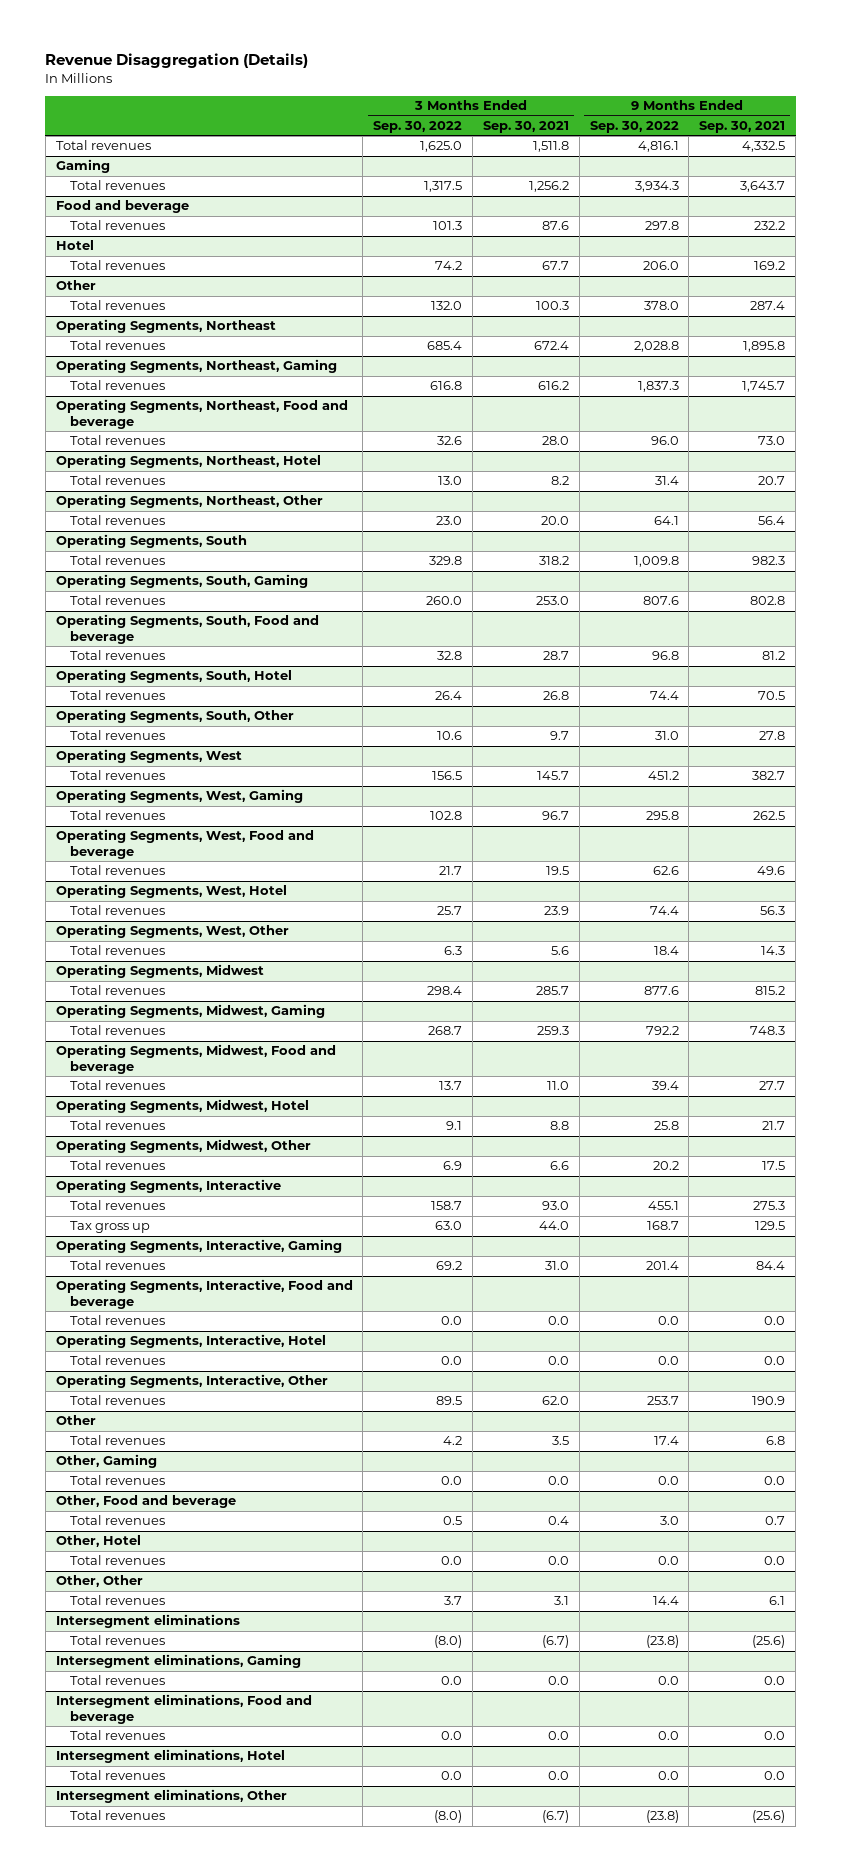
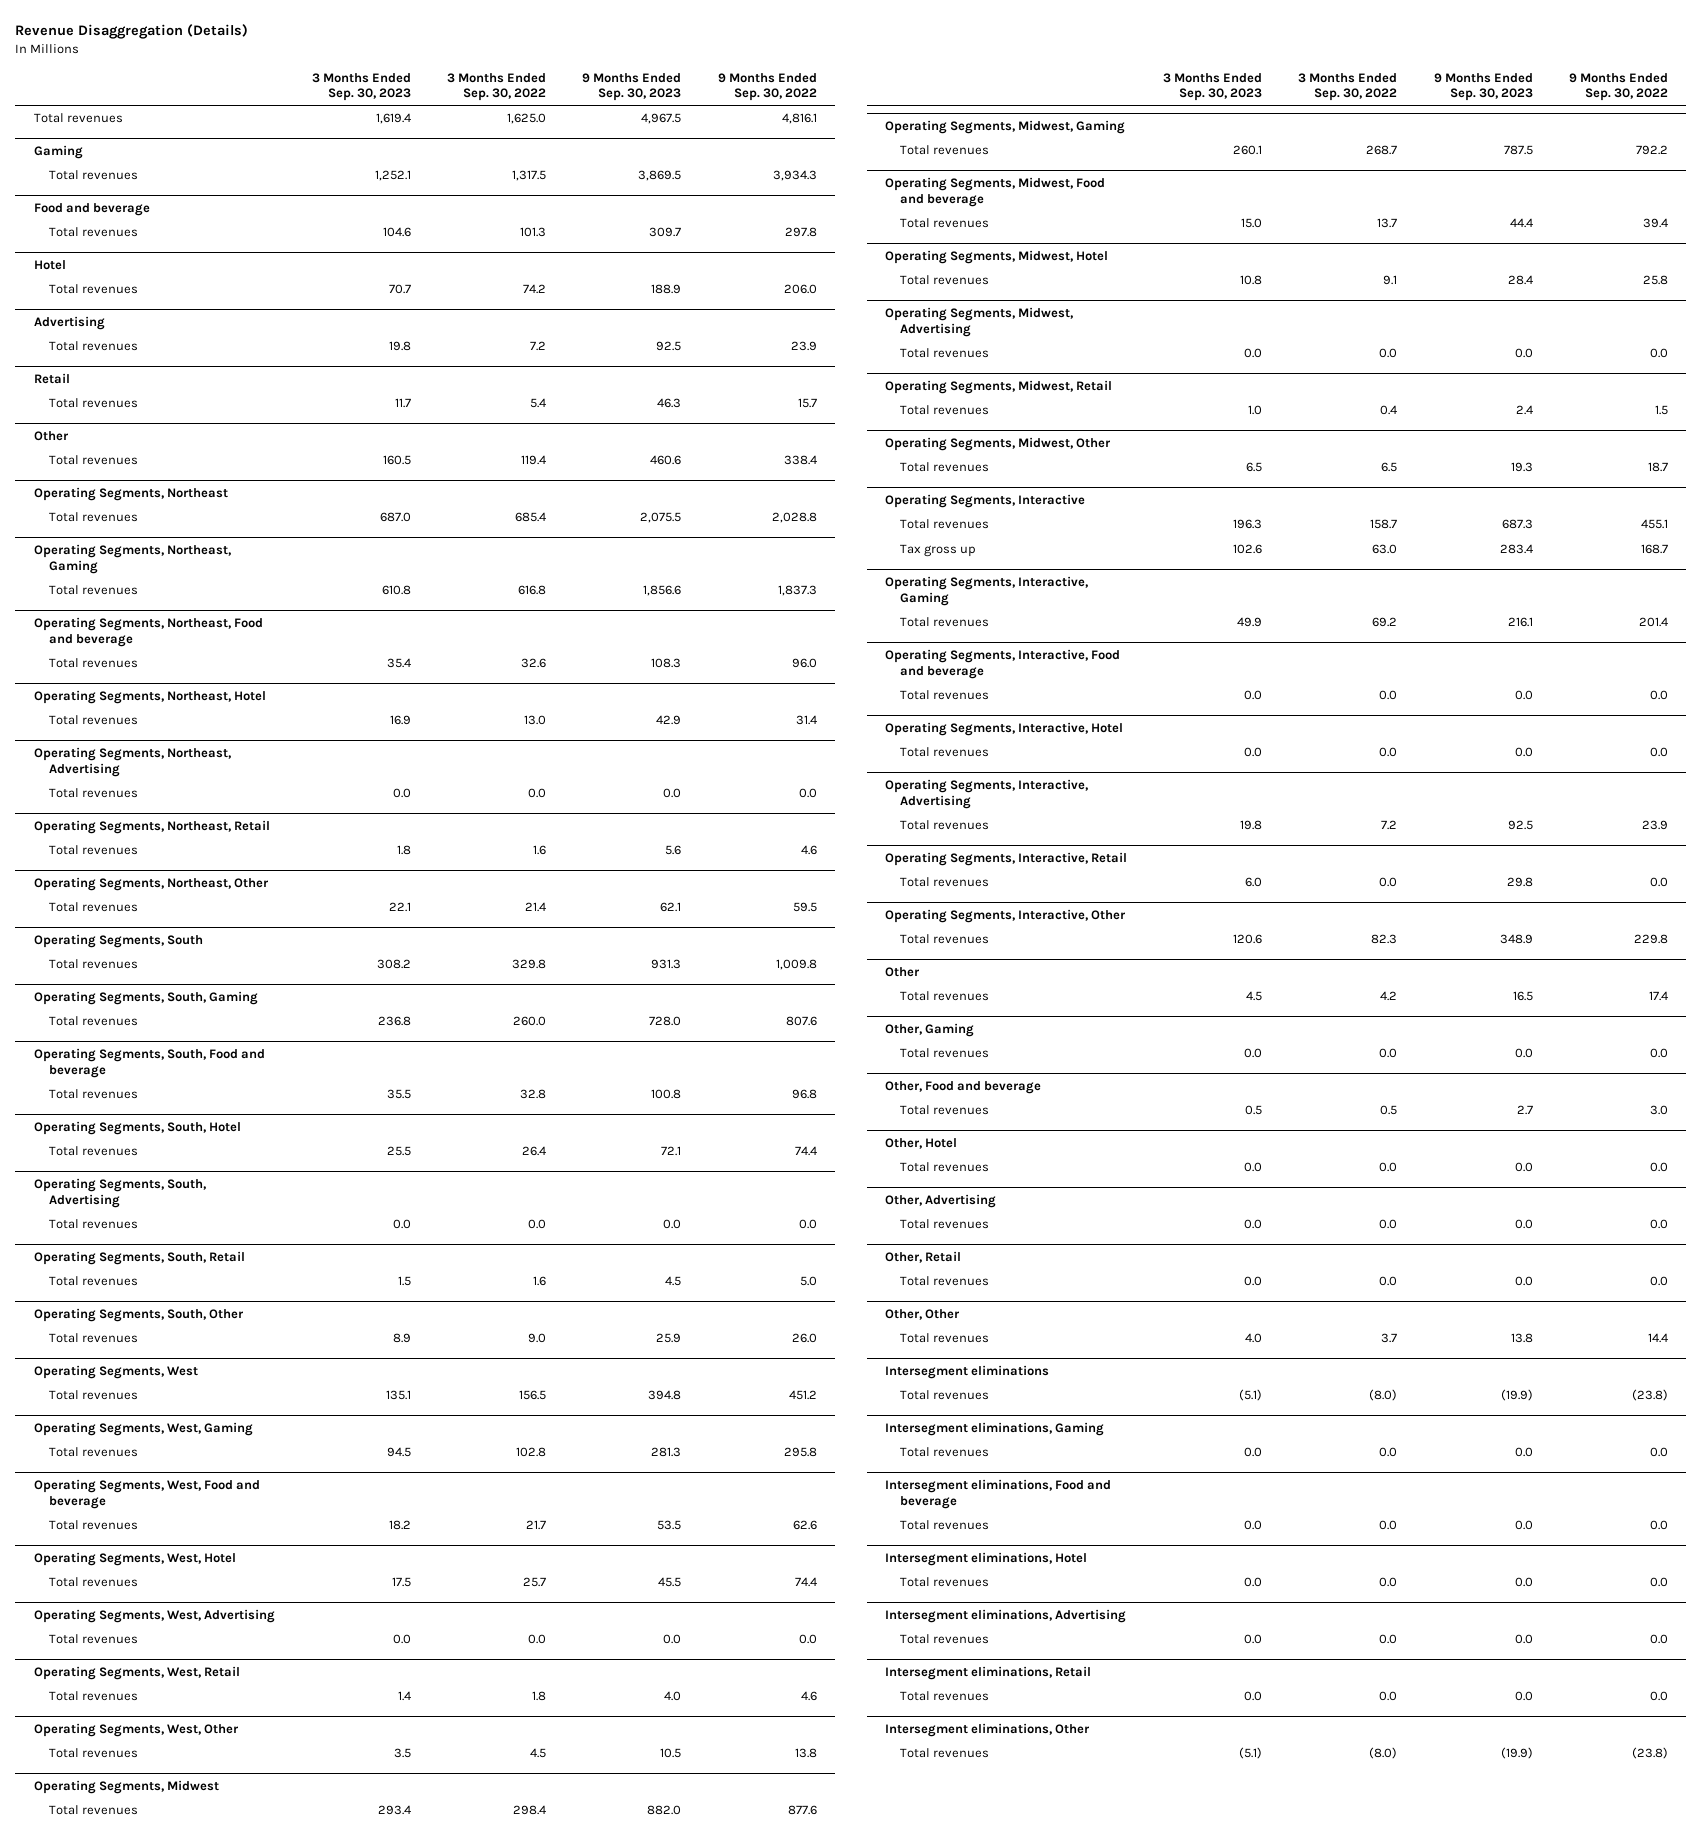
[482,120,569,133] Sep. 30, 2021 -> none
[699,120,786,133] Sep. 30, 2021 -> none
none -> [311,72,411,102] 3 Months Ended Sep. 30, 2023
none -> [582,72,682,102] 9 Months Ended Sep. 30, 2023
none -> [33,316,105,331] Advertising
none -> [48,341,138,352] Total revenues
none -> [33,373,70,385] Retail
none -> [48,398,138,409] Total revenues
[431,301,463,311] 132.0 -> [521,455,547,466] 119.4
[643,301,679,311] 378.0 -> [783,455,817,466] 338.4
none -> [33,747,231,777] Operating Segments, Northeast, Advertising
none -> [48,788,138,799] Total revenues
none -> [33,820,270,835] Operating Segments, Northeast, Retail
none -> [48,845,138,856] Total revenues
[436,516,463,526] 23.0 -> [525,902,547,913] 21.4
[653,516,679,526] 64.1 -> [792,902,817,913] 59.5
none -> [33,1178,206,1208] Operating Segments, South, Advertising
none -> [48,1219,138,1230] Total revenues
none -> [33,1251,245,1266] Operating Segments, South, Retail
none -> [48,1276,138,1287] Total revenues
[437,731,463,741] 10.6 -> [528,1333,547,1344] 9.0
[654,731,679,741] 31.0 -> [791,1333,817,1344] 26.0
none -> [33,1609,275,1624] Operating Segments, West, Advertising
none -> [48,1634,138,1645] Total revenues
none -> [33,1666,240,1681] Operating Segments, West, Retail
none -> [48,1691,138,1702] Total revenues
[444,946,463,956] 6.3 -> [530,1748,547,1759] 4.5
[653,946,679,956] 18.4 -> [794,1748,817,1759] 13.8
none -> [884,307,1073,337] Operating Segments, Midwest, Advertising
none -> [900,348,990,359] Total revenues
none -> [884,380,1112,395] Operating Segments, Midwest, Retail
none -> [900,405,990,416] Total revenues
[443,1161,463,1171] 6.9 -> [1381,462,1398,473] 6.5
[652,1161,679,1171] 20.2 -> [1647,462,1668,473] 18.7
none -> [884,779,1088,809] Operating Segments, Interactive, Advertising
none -> [900,820,990,831] Total revenues
none -> [884,852,1127,867] Operating Segments, Interactive, Retail
none -> [900,877,990,888] Total revenues
[436,1396,463,1406] 89.5 -> [1371,934,1398,945] 82.3
[646,1396,679,1406] 253.7 -> [1633,934,1668,945] 229.8
none -> [884,1194,996,1209] Other, Advertising
none -> [900,1219,990,1230] Total revenues
none -> [884,1251,961,1264] Other, Retail
none -> [900,1276,990,1287] Total revenues
none -> [884,1609,1126,1624] Intersegment eliminations, Advertising
none -> [900,1634,990,1645] Total revenues
none -> [884,1666,1091,1681] Intersegment eliminations, Retail
none -> [900,1691,990,1702] Total revenues

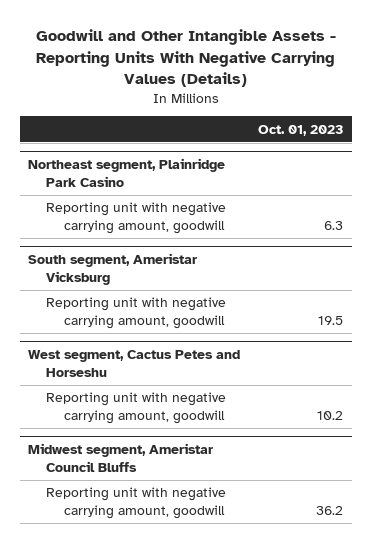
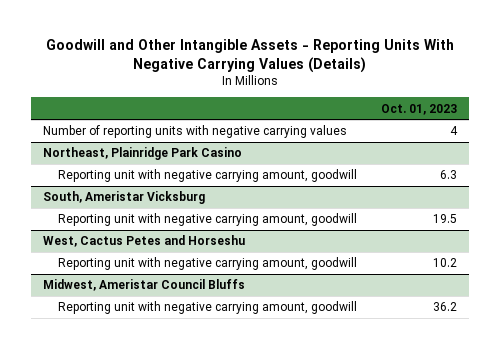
none -> [43,125,348,139] Number of reporting units with negative carrying values
[28,158,226,188] Northeast segment, Plainridge Park Casino -> [43,147,243,161] Northeast, Plainridge Park Casino
[28,253,198,286] South segment, Ameristar Vicksburg -> [43,191,206,205] South, Ameristar Vicksburg
[28,350,241,378] West segment, Cactus Petes and Horseshu -> [43,235,246,248] West, Cactus Petes and Horseshu
[28,443,214,473] Midwest segment, Ameristar Council Bluffs -> [43,279,246,292] Midwest, Ameristar Council Bluffs

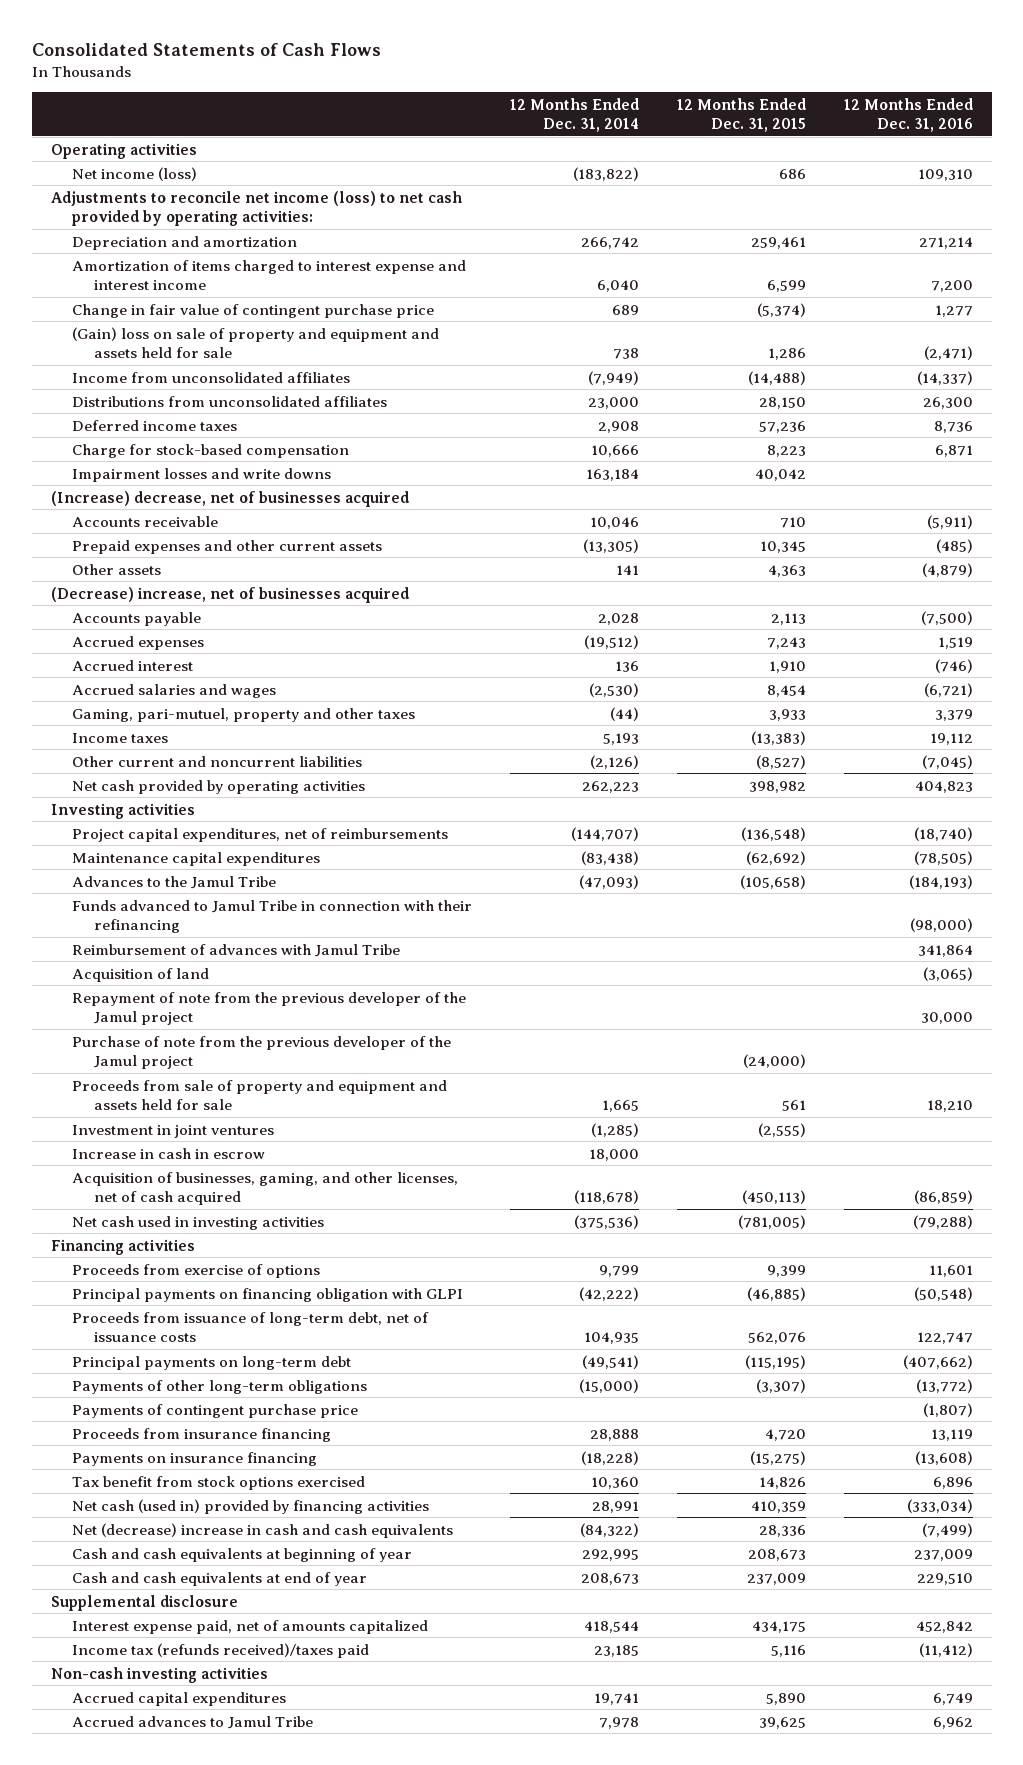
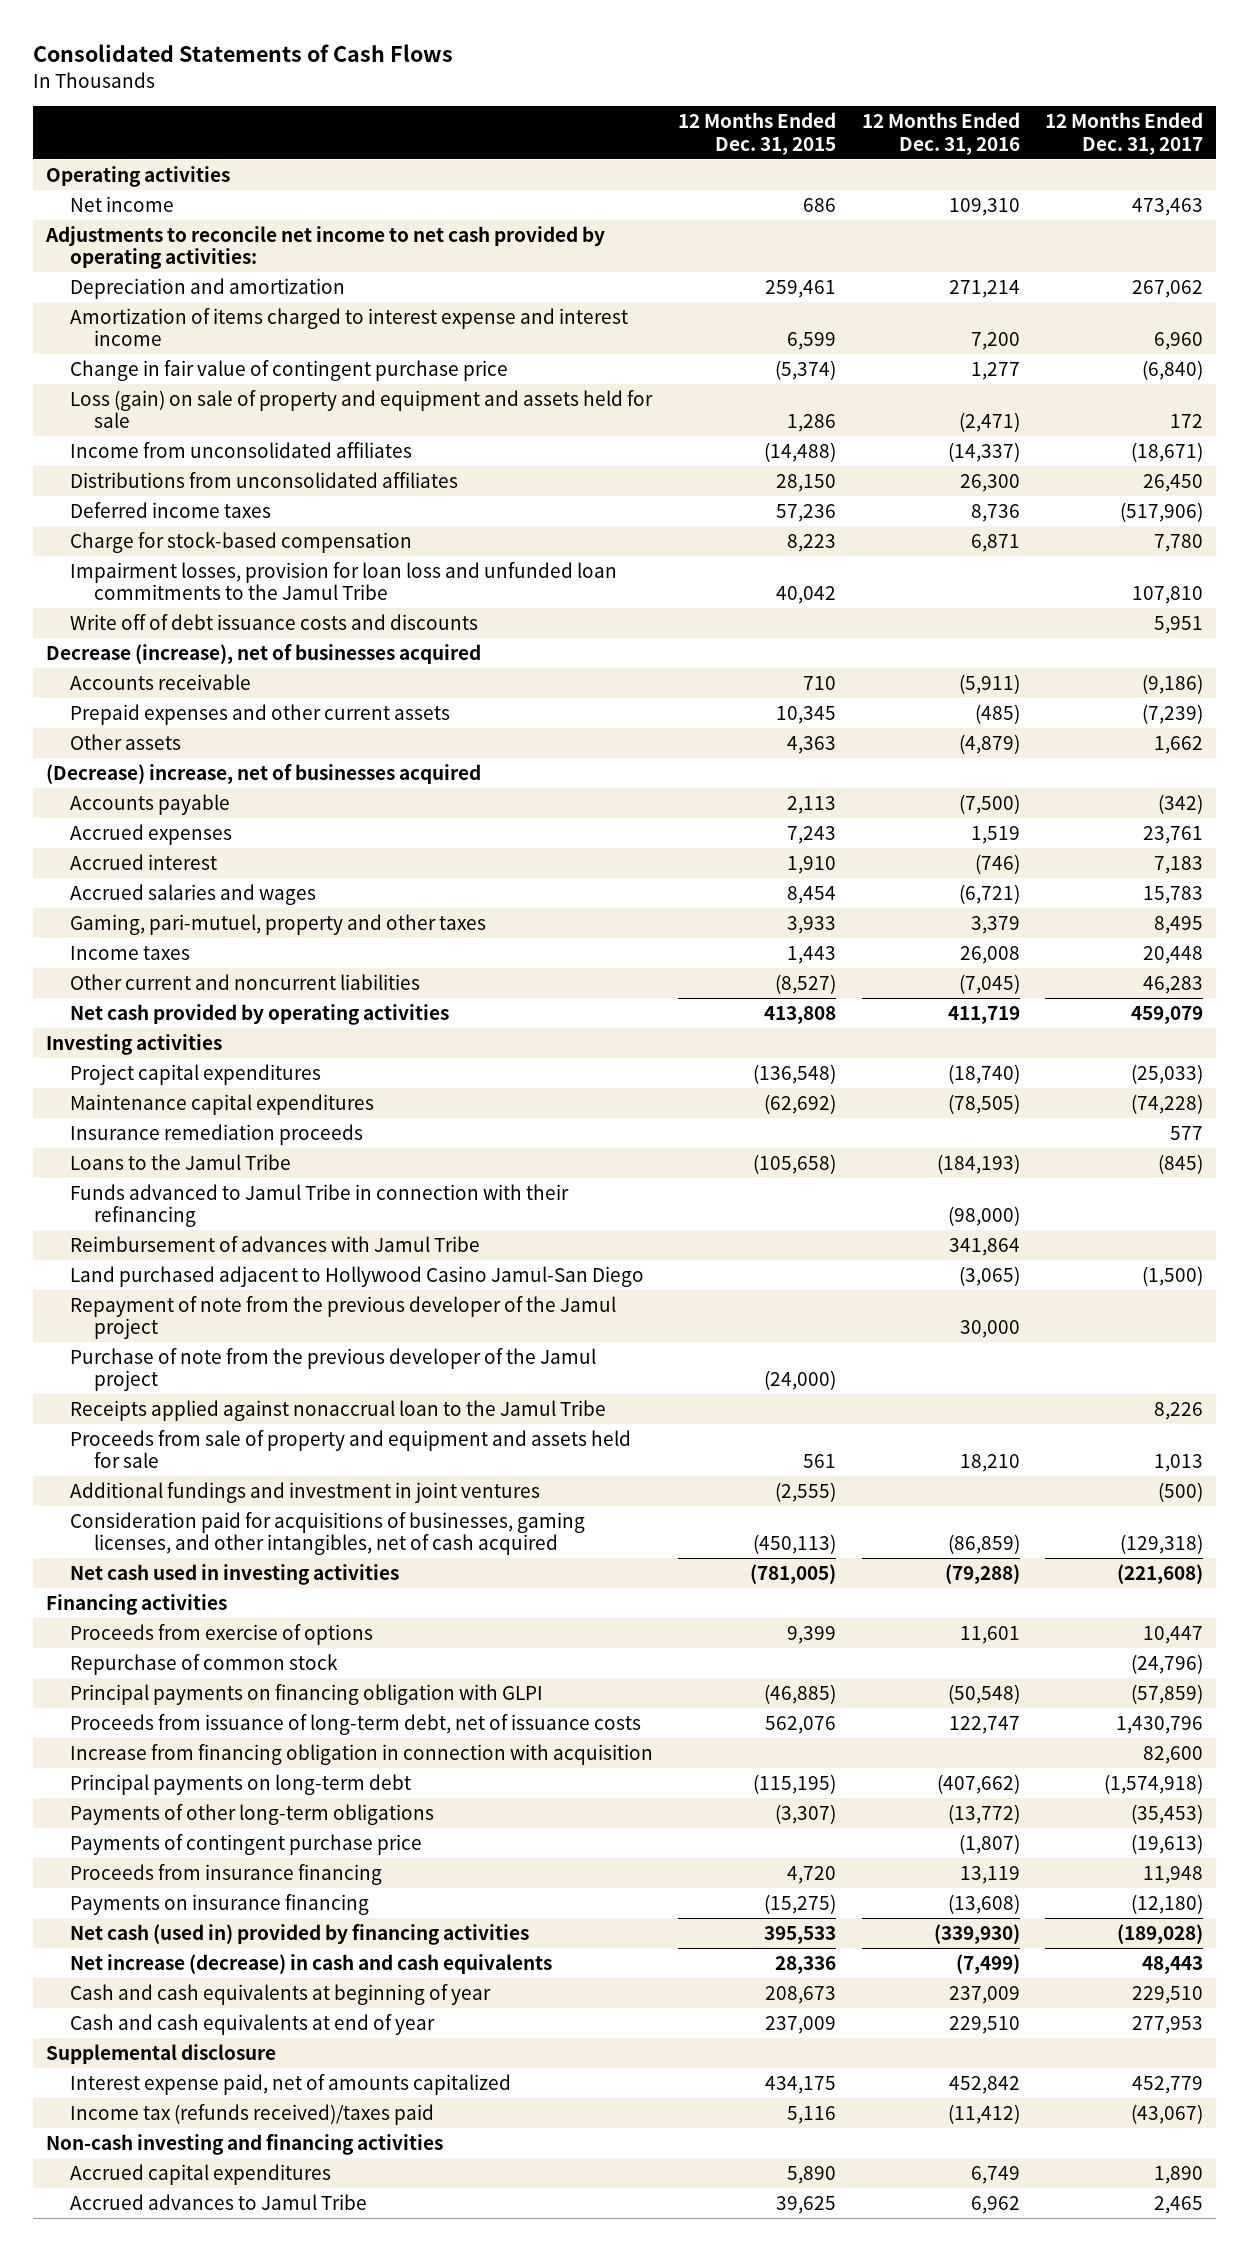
[509,97,639,132] 12 Months Ended Dec. 31, 2014 -> none
none -> [1045,112,1204,155] 12 Months Ended Dec. 31, 2017
[72,166,198,181] Net income (loss) -> [69,195,174,212] Net income
[50,190,462,226] Adjustments to reconcile net income (loss) to net cash provided by operating activities: -> [44,225,605,270] Adjustments to reconcile net income to net cash provided by operating activities:
[72,326,440,358] (Gain) loss on sale of property and equipment and assets held for sale -> [69,389,653,429] Loss (gain) on sale of property and equipment and assets held for sale
[72,467,332,482] Impairment losses and write downs -> [69,561,617,601] Impairment losses, provision for loan loss and unfunded loan commitments to the Jamul Tribe
none -> [69,613,478,630] Write off of debt issuance costs and discounts
[50,490,409,507] (Increase) decrease, net of businesses acquired -> [45,643,481,664] Decrease (increase), net of businesses acquired
[750,730,806,745] (13,383) -> [787,945,837,964] 1,443
[929,732,973,745] 19,112 -> [959,945,1020,964] 26,008
[748,780,806,793] 398,982 -> [764,1005,837,1024] 413,808
[914,780,973,793] 404,823 -> [947,1005,1020,1024] 411,719
[72,827,449,842] Project capital expenditures, net of reimbursements -> [69,1063,321,1085] Project capital expenditures
none -> [69,1123,363,1145] Insurance remediation proceeds
[72,875,277,889] Advances to the Jamul Tribe -> [69,1153,291,1170] Loans to the Jamul Tribe
[72,967,210,982] Acquisition of land -> [69,1265,644,1287] Land purchased adjacent to Hollywood Casino Jamul-San Diego
none -> [69,1399,606,1421] Receipts applied against nonaccrual loan to the Jamul Tribe
[72,1147,266,1159] Increase in cash in escrow -> none
[72,1124,275,1138] Investment in joint ventures -> [69,1481,540,1503] Additional fundings and investment in joint ventures
[72,1171,459,1205] Acquisition of businesses, gaming, and other licenses, net of cash acquired -> [69,1511,585,1556] Consideration paid for acquisitions of businesses, gaming licenses, and other intangibles, net of cash acquired
none -> [69,1653,338,1675] Repurchase of common stock
none -> [69,1743,653,1765] Increase from financing obligation in connection with acquisition
[72,1475,366,1490] Tax benefit from stock options exercised -> none
[750,1500,806,1513] 410,359 -> [764,1925,837,1944] 395,533
[906,1498,973,1513] (333,034) -> [933,1923,1020,1944] (339,930)
[72,1522,454,1538] Net (decrease) increase in cash and cash equivalents -> [69,1953,552,1974] Net increase (decrease) in cash and cash equivalents
[50,1666,268,1683] Non-cash investing activities -> [45,2133,443,2155] Non-cash investing and financing activities

